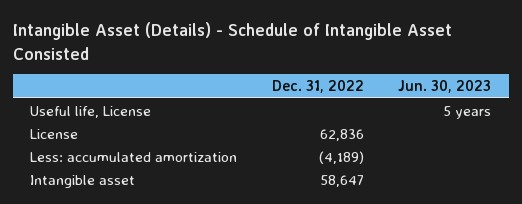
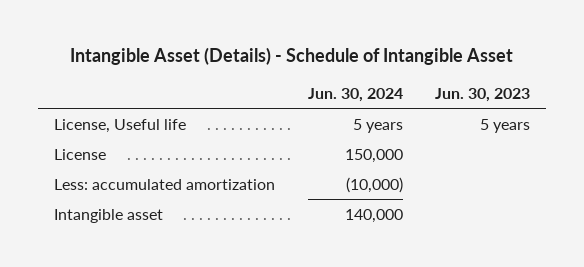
[13,22,453,60] Intangible Asset (Details) - Schedule of Intangible Asset Consisted -> [70,47,514,66] Intangible Asset (Details) - Schedule of Intangible Asset
[271,80,364,94] Dec. 31, 2022 -> none
none -> [307,87,403,102] Jun. 30, 2024
[30,105,152,118] Useful life, License -> [54,118,187,133] License, Useful life

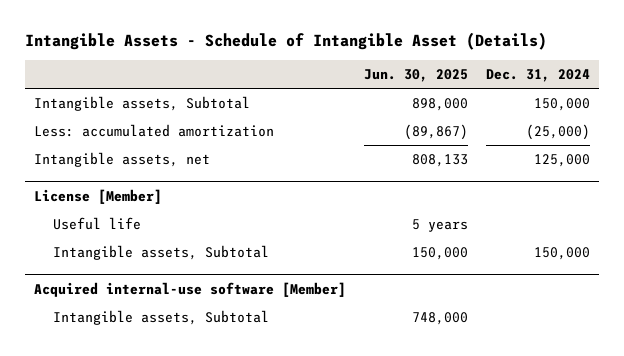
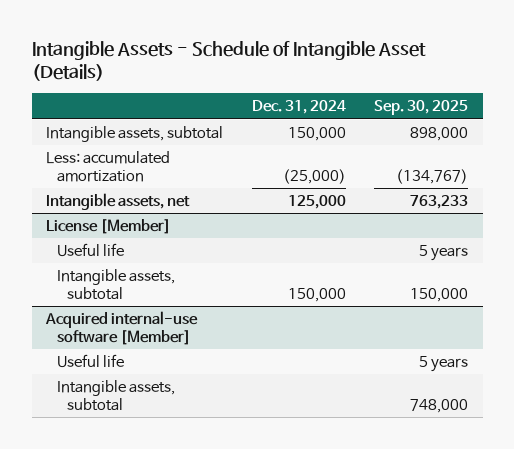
[363,69,468,83] Jun. 30, 2025 -> none
none -> [374,100,469,116] Sep. 30, 2025
[33,96,250,112] Intangible assets, Subtotal -> [45,126,223,143] Intangible assets, subtotal
[52,245,269,261] Intangible assets, Subtotal -> [56,269,175,300] Intangible assets, subtotal
none -> [56,354,124,369] Useful life
[52,310,269,326] Intangible assets, Subtotal -> [56,380,175,411] Intangible assets, subtotal

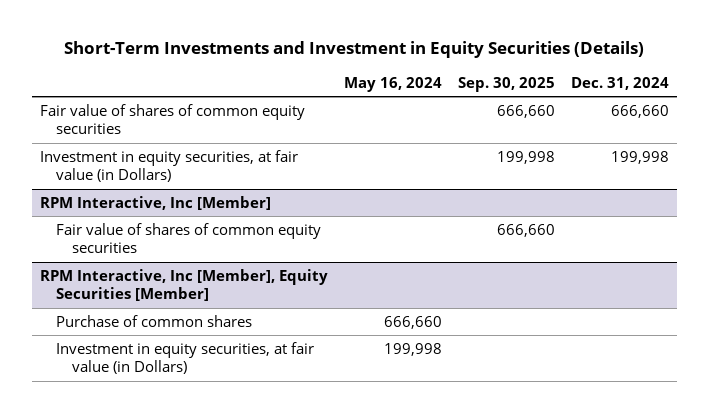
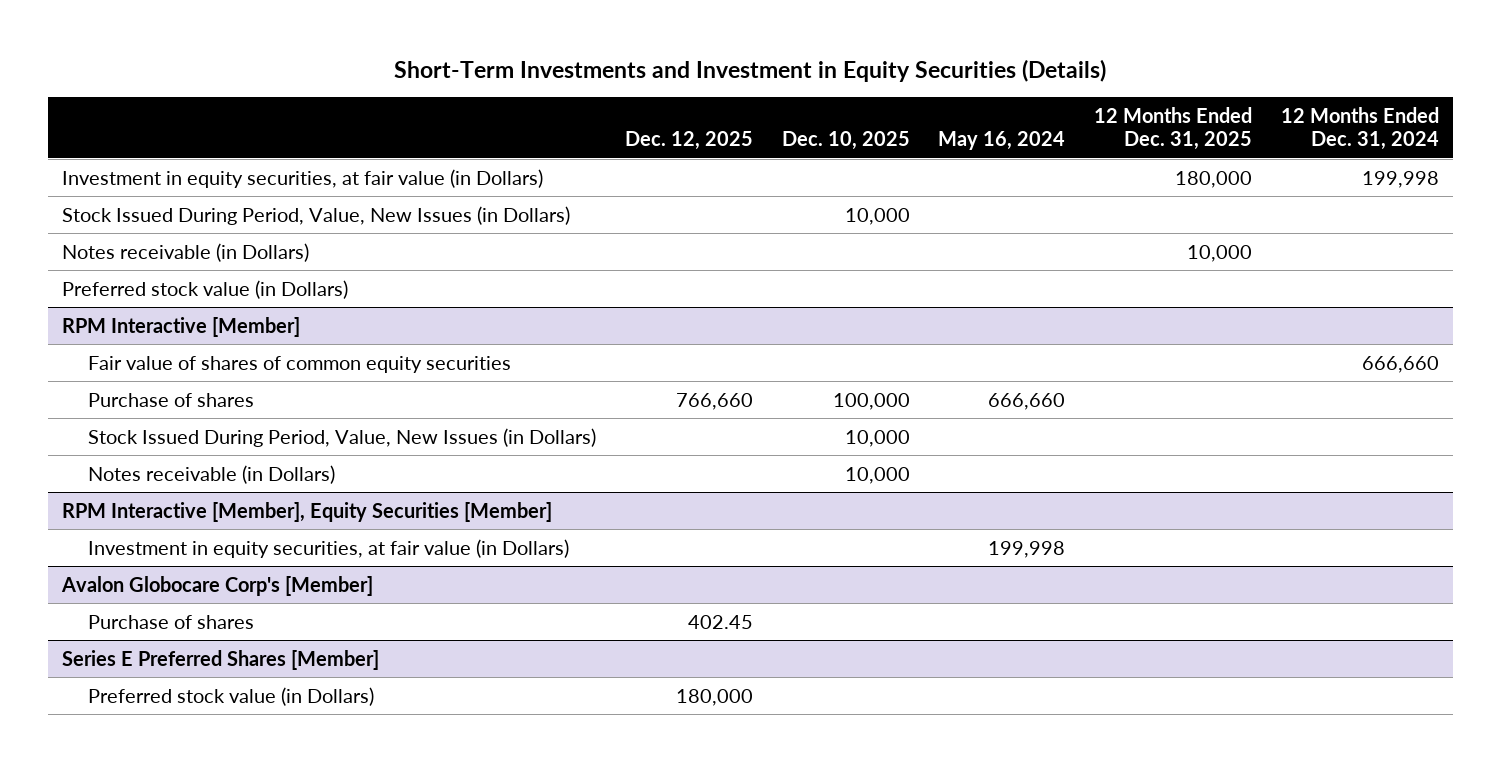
[457,76,555,92] Sep. 30, 2025 -> none
[571,76,670,90] Dec. 31, 2024 -> none
none -> [625,131,754,151] Dec. 12, 2025
none -> [781,131,910,151] Dec. 10, 2025
none -> [1094,106,1253,151] 12 Months Ended Dec. 31, 2025
none -> [1280,106,1439,151] 12 Months Ended Dec. 31, 2024
[39,103,305,135] Fair value of shares of common equity securities -> none
none -> [61,205,570,225] Stock Issued During Period, Value, New Issues (in Dollars)
none -> [61,242,309,262] Notes receivable (in Dollars)
none -> [61,279,348,299] Preferred stock value (in Dollars)
[39,195,271,210] RPM Interactive, Inc [Member] -> [61,316,300,337] RPM Interactive [Member]
[55,314,252,327] Purchase of common shares -> none
none -> [88,392,255,407] Purchase of shares
none -> [88,427,597,447] Stock Issued During Period, Value, New Issues (in Dollars)
none -> [88,464,336,484] Notes receivable (in Dollars)
[39,268,328,302] RPM Interactive, Inc [Member], Equity Securities [Member] -> [61,501,552,522] RPM Interactive [Member], Equity Securities [Member]
none -> [60,575,373,596] Avalon Globocare Corp's [Member]
none -> [88,614,255,629] Purchase of shares
none -> [61,649,379,670] Series E Preferred Shares [Member]
none -> [88,686,375,706] Preferred stock value (in Dollars)

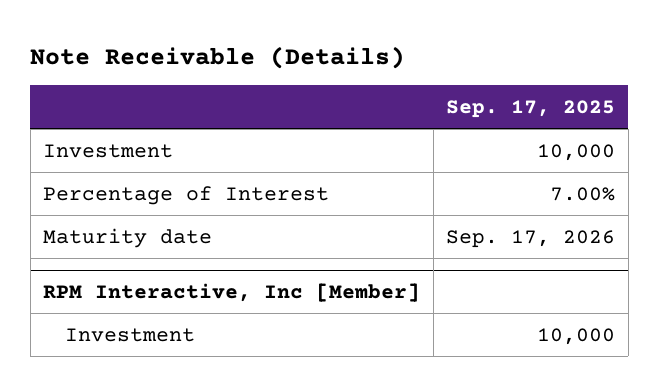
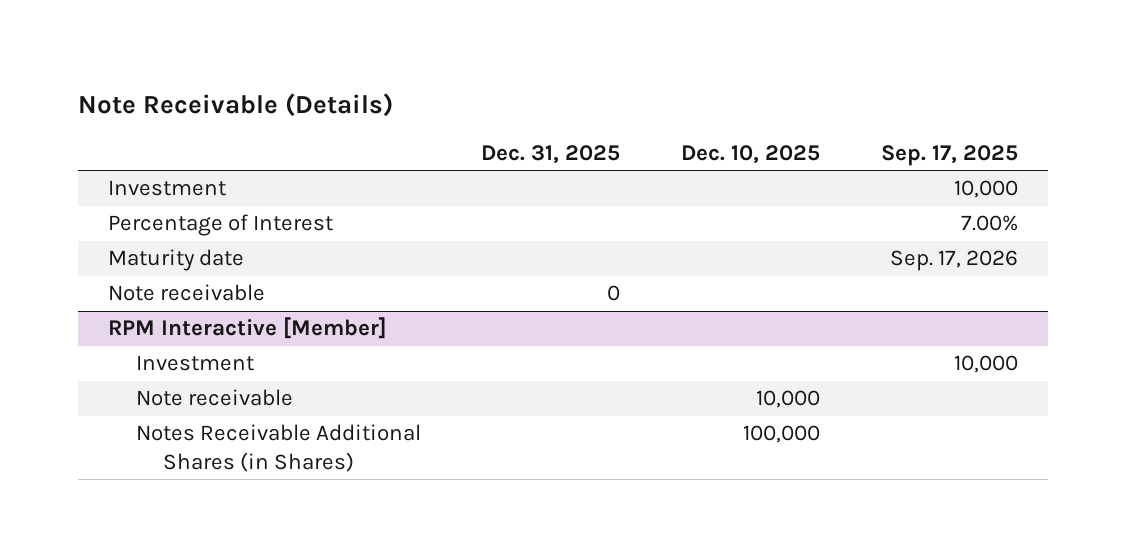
none -> [481,144,621,164] Dec. 31, 2025
none -> [680,144,820,164] Dec. 10, 2025
none -> [108,284,266,302] Note receivable
[43,283,421,303] RPM Interactive, Inc [Member] -> [108,317,388,340] RPM Interactive [Member]
none -> [135,389,293,407] Note receivable
none -> [135,424,421,472] Notes Receivable Additional Shares (in Shares)

